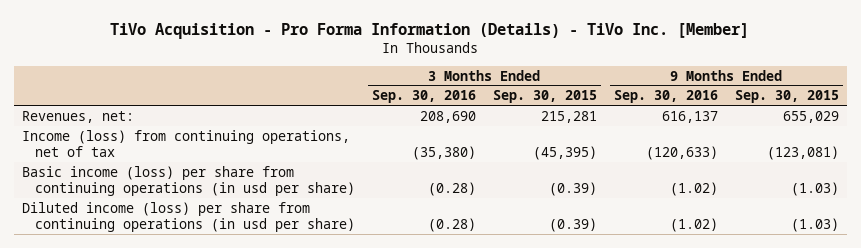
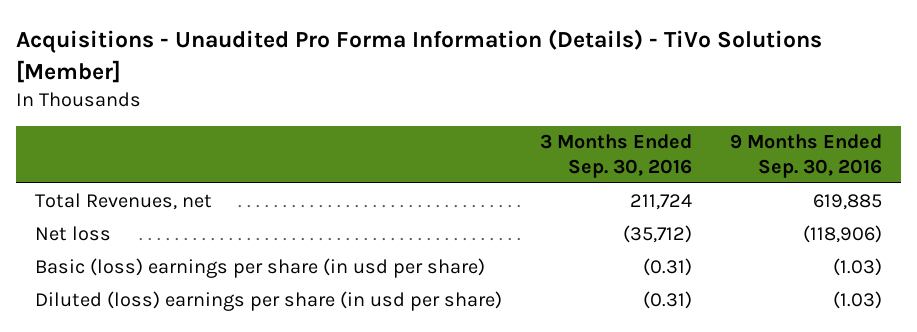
[110,22,750,39] TiVo Acquisition - Pro Forma Information (Details) - TiVo Inc. [Member] -> [16,29,823,83] Acquisitions - Unaudited Pro Forma Information (Details) - TiVo Solutions [Member]
[492,90,597,104] Sep. 30, 2015 -> none
[734,90,839,104] Sep. 30, 2015 -> none
[22,110,135,123] Revenues, net: -> [35,192,213,210] Total Revenues, net
[420,110,477,123] 208,690 -> [629,193,692,210] 211,724
[661,110,718,123] 616,137 -> [812,193,882,210] 619,885
[22,129,351,157] Income (loss) from continuing operations, net of tax -> [35,225,112,241] Net loss
[412,145,477,160] (35,380) -> [622,224,692,243] (35,712)
[645,145,718,160] (120,633) -> [802,224,882,243] (118,906)
[22,165,356,196] Basic income (loss) per share from continuing operations (in usd per share) -> [35,257,486,278] Basic (loss) earnings per share (in usd per share)
[428,181,477,196] (0.28) -> [642,257,692,276] (0.31)
[669,181,718,196] (1.02) -> [832,257,882,276] (1.03)
[22,201,356,232] Diluted income (loss) per share from continuing operations (in usd per share) -> [35,290,503,311] Diluted (loss) earnings per share (in usd per share)
[428,217,477,232] (0.28) -> [642,290,692,309] (0.31)
[669,217,718,232] (1.02) -> [832,290,882,309] (1.03)

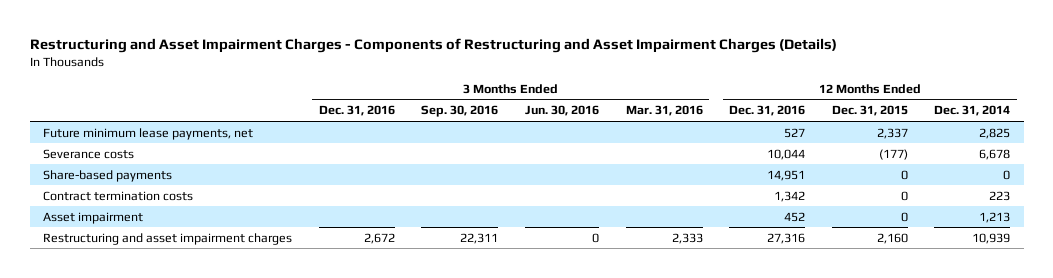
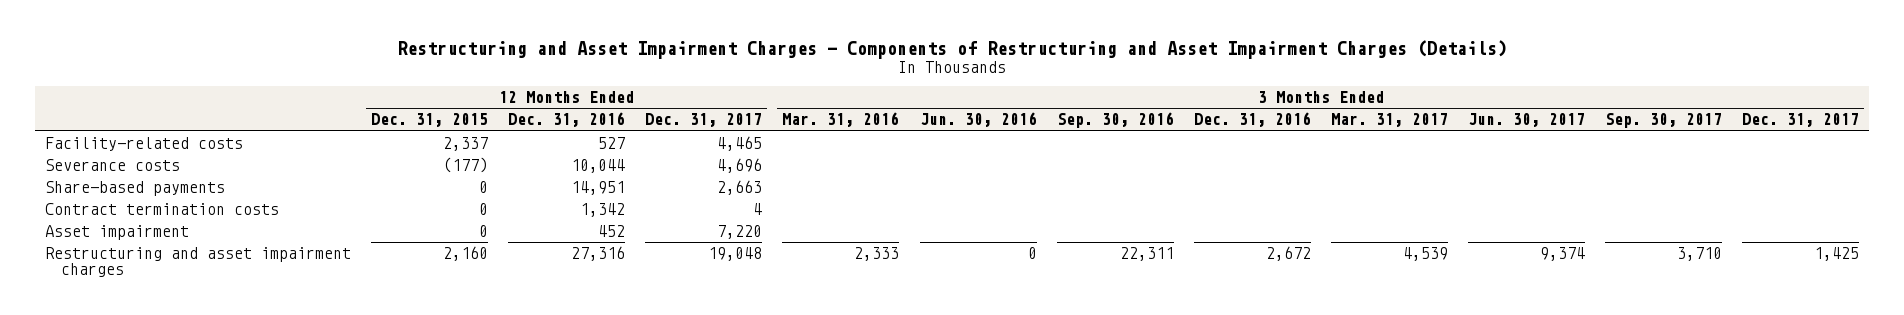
[934,105,1011,117] Dec. 31, 2014 -> none
none -> [645,113,763,128] Dec. 31, 2017
none -> [1330,113,1448,128] Mar. 31, 2017
none -> [1467,113,1585,128] Jun. 30, 2017
none -> [1604,113,1722,129] Sep. 30, 2017
none -> [1741,113,1859,128] Dec. 31, 2017
[42,127,253,140] Future minimum lease payments, net -> [45,137,244,152] Facility-related costs

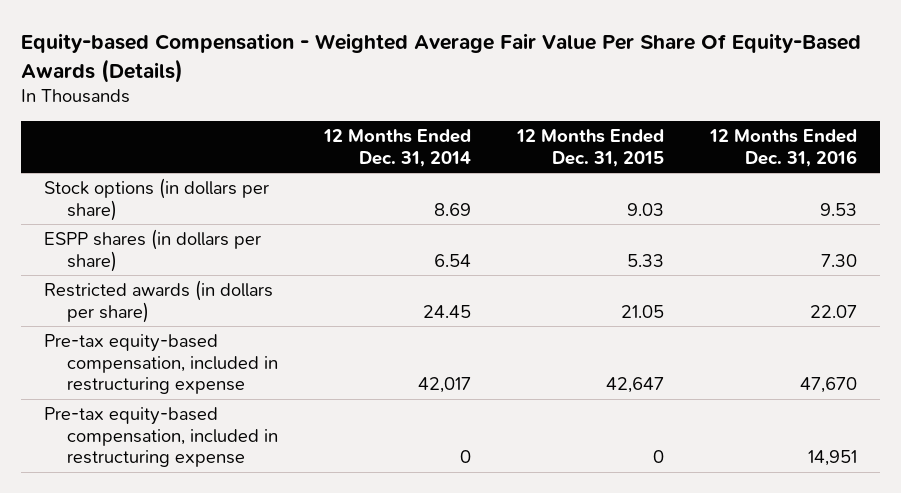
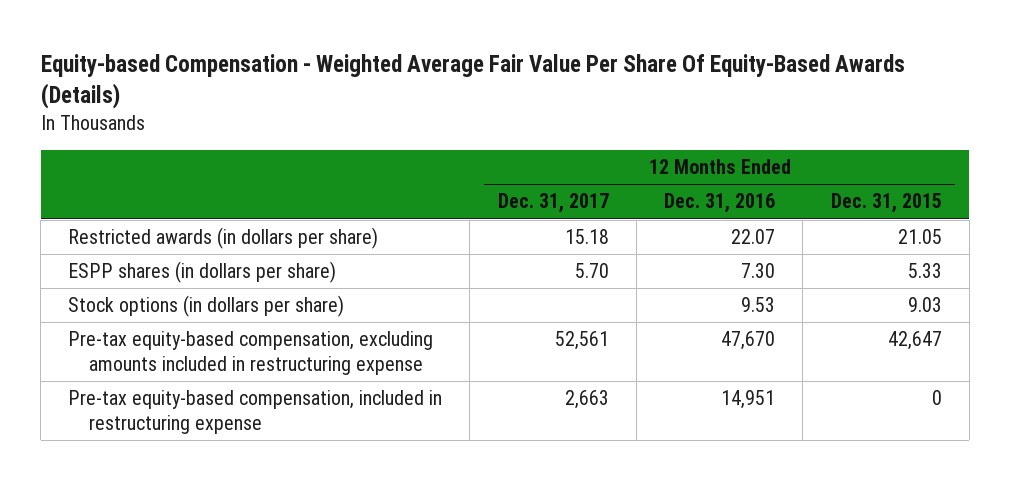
[322,128,471,167] 12 Months Ended Dec. 31, 2014 -> none
none -> [497,193,609,214] Dec. 31, 2017
[43,229,261,272] ESPP shares (in dollars per share) -> [68,261,337,284] ESPP shares (in dollars per share)
[43,178,269,221] Stock options (in dollars per share) -> [68,295,345,318] Stock options (in dollars per share)
[43,334,278,395] Pre-tax equity-based compensation, included in restructuring expense -> [68,331,434,375] Pre-tax equity-based compensation, excluding amounts included in restructuring expense

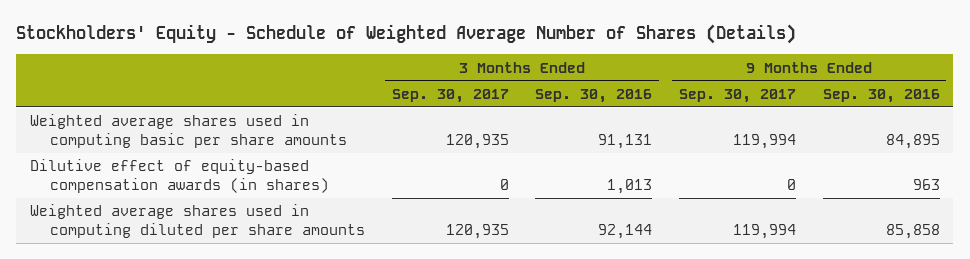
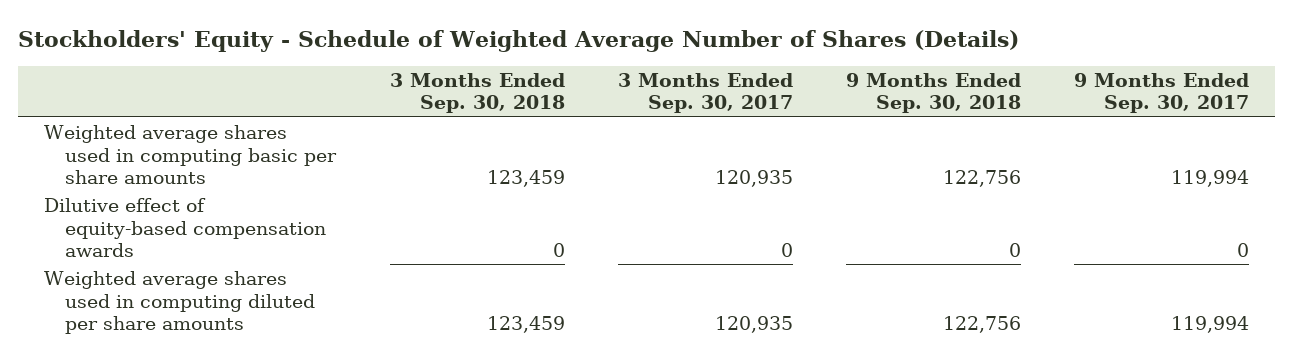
[535,88,653,103] Sep. 30, 2016 -> none
[822,88,940,103] Sep. 30, 2016 -> none
none -> [389,72,565,114] 3 Months Ended Sep. 30, 2018
none -> [845,72,1021,114] 9 Months Ended Sep. 30, 2018
[29,159,329,194] Dilutive effect of equity-based compensation awards (in shares) -> [44,198,327,258] Dilutive effect of equity-based compensation awards

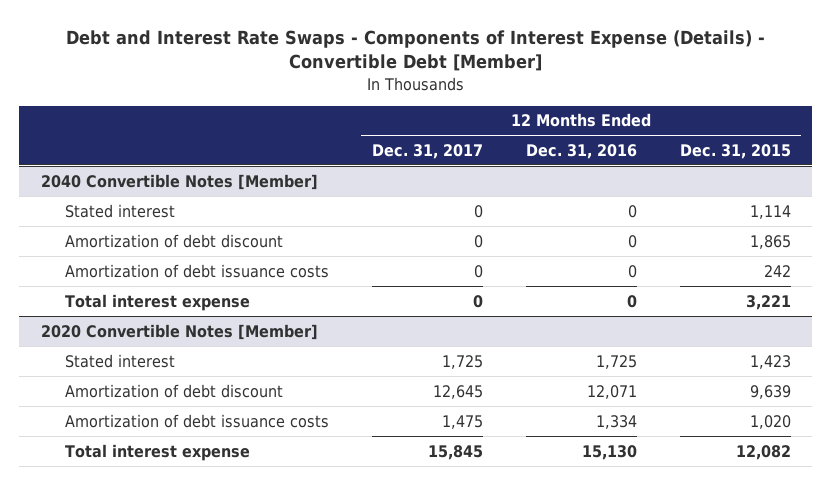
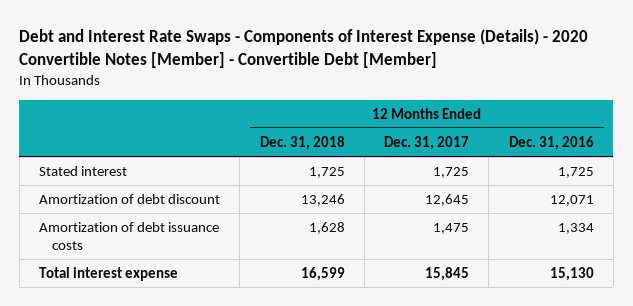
[65,29,765,72] Debt and Interest Rate Swaps - Components of Interest Expense (Details) - Convertible Debt [Member] -> [19,29,589,68] Debt and Interest Rate Swaps - Components of Interest Expense (Details) - 2020 Convertible Notes [Member] - Convertible Debt [Member]
[679,143,791,159] Dec. 31, 2015 -> none
none -> [259,135,345,150] Dec. 31, 2018
[40,173,318,190] 2040 Convertible Notes [Member] -> none
[64,203,175,218] Stated interest -> none
[64,233,283,248] Amortization of debt discount -> none
[64,263,329,278] Amortization of debt issuance costs -> none
[64,293,250,311] Total interest expense -> none
[40,323,318,340] 2020 Convertible Notes [Member] -> none

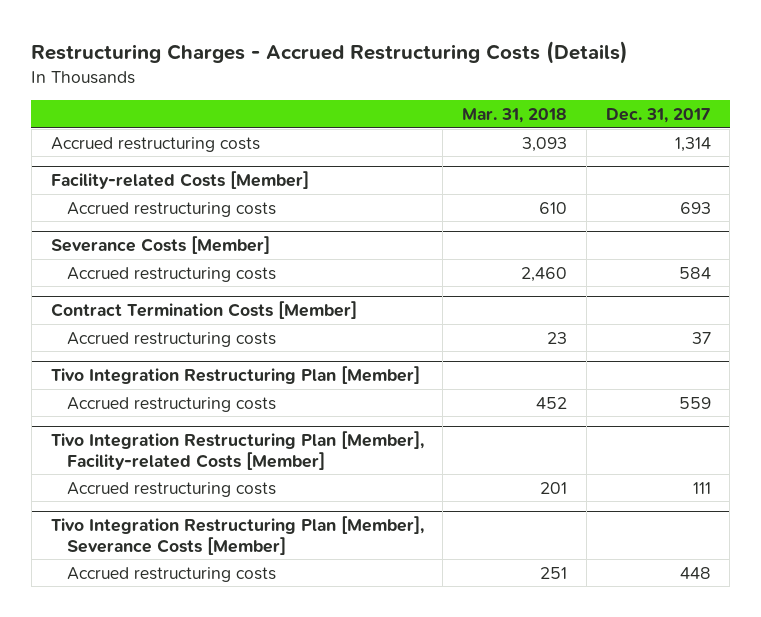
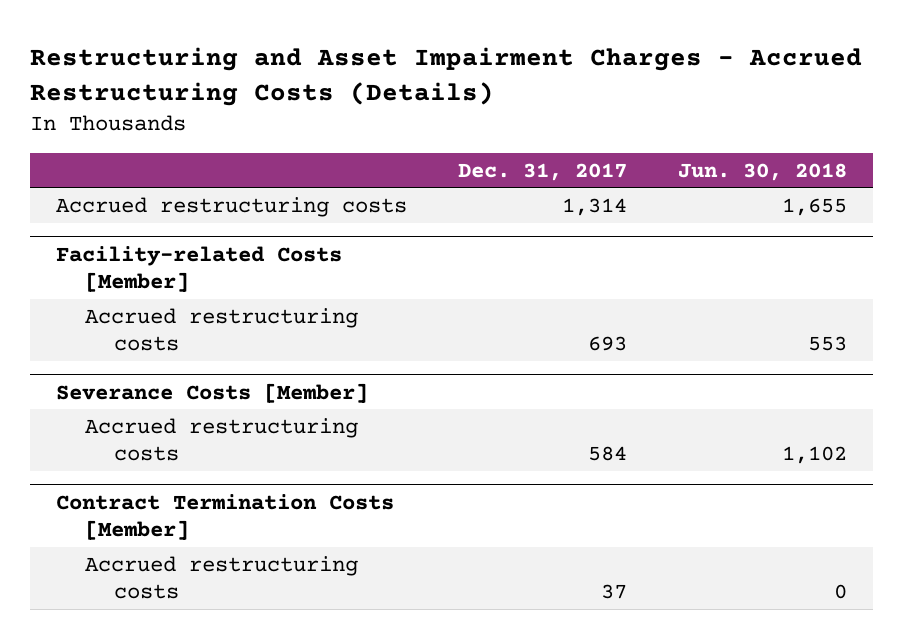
[31,40,629,64] Restructuring Charges - Accrued Restructuring Costs (Details) -> [30,47,863,107] Restructuring and Asset Impairment Charges - Accrued Restructuring Costs (Details)
[462,107,568,123] Mar. 31, 2018 -> none
none -> [678,162,848,181] Jun. 30, 2018
[50,365,420,384] Tivo Integration Restructuring Plan [Member] -> none
[67,396,277,412] Accrued restructuring costs -> none
[50,430,424,470] Tivo Integration Restructuring Plan [Member], Facility-related Costs [Member] -> none
[67,481,277,497] Accrued restructuring costs -> none
[50,515,424,555] Tivo Integration Restructuring Plan [Member], Severance Costs [Member] -> none
[67,566,277,582] Accrued restructuring costs -> none

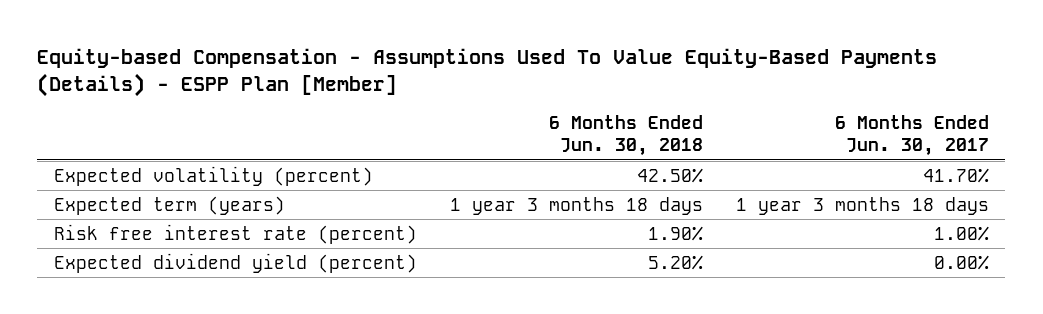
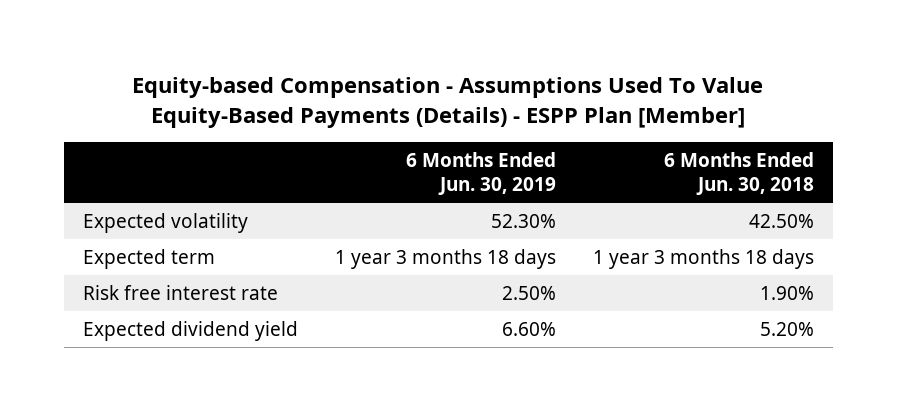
[834,115,989,157] 6 Months Ended Jun. 30, 2017 -> none
none -> [405,151,556,196] 6 Months Ended Jun. 30, 2019
[53,165,373,186] Expected volatility (percent) -> [82,212,248,233] Expected volatility
[53,195,285,215] Expected term (years) -> [82,248,215,269] Expected term
[53,223,417,244] Risk free interest rate (percent) -> [82,284,278,300] Risk free interest rate
[53,252,417,273] Expected dividend yield (percent) -> [82,320,298,341] Expected dividend yield

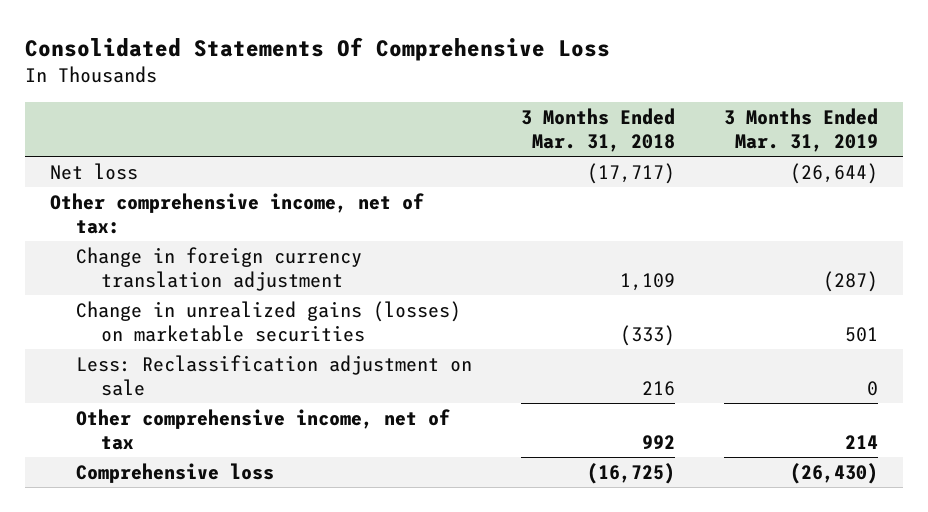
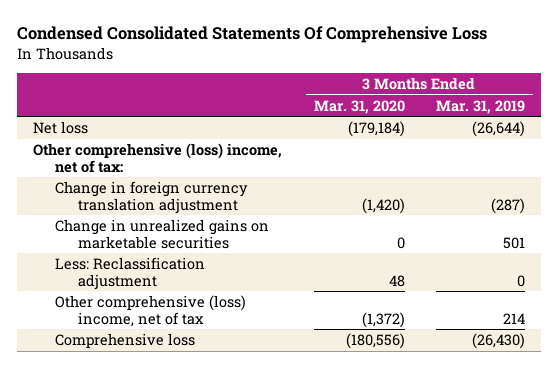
[25,36,611,61] Consolidated Statements Of Comprehensive Loss -> [16,26,487,44] Condensed Consolidated Statements Of Comprehensive Loss
[520,107,675,153] 3 Months Ended Mar. 31, 2018 -> none
none -> [313,99,405,114] Mar. 31, 2020
[49,192,424,234] Other comprehensive income, net of tax: -> [32,143,282,173] Other comprehensive (loss) income, net of tax:
[75,300,461,342] Change in unrealized gains (losses) on marketable securities -> [55,219,270,249] Change in unrealized gains on marketable securities
[75,354,472,396] Less: Reclassification adjustment on sale -> [55,257,206,290] Less: Reclassification adjustment
[75,408,450,450] Other comprehensive income, net of tax -> [55,295,247,327] Other comprehensive (loss) income, net of tax

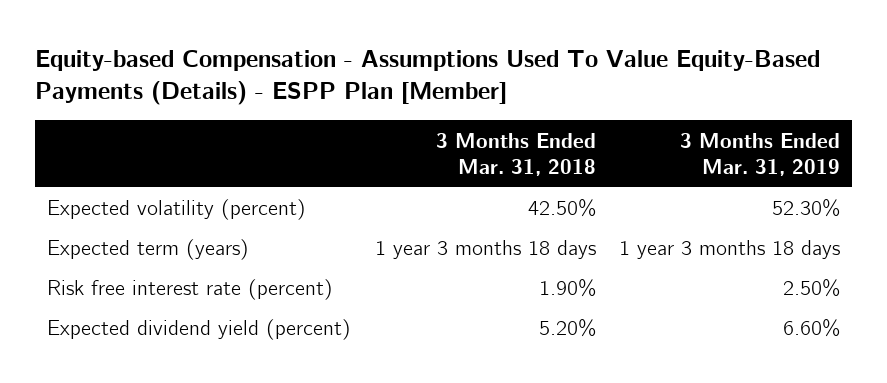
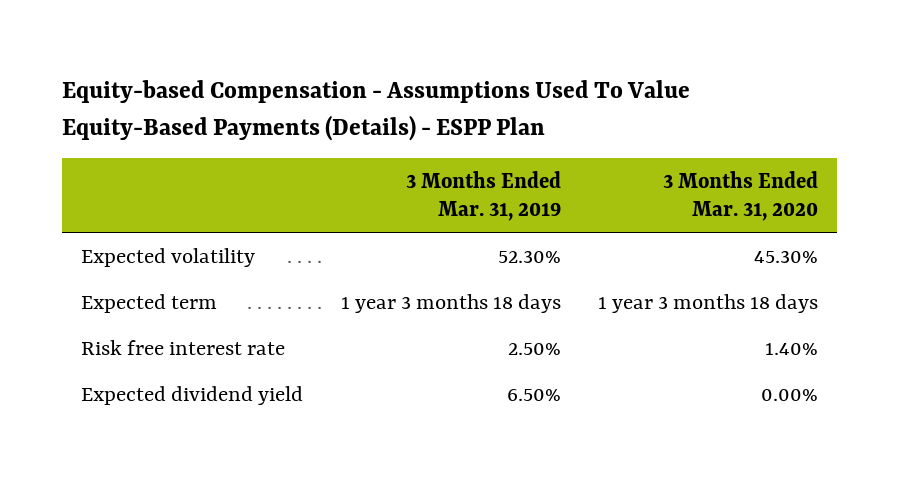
[35,50,821,106] Equity-based Compensation - Assumptions Used To Value Equity-Based Payments (Details) - ESPP Plan [Member] -> [62,80,691,141] Equity-based Compensation - Assumptions Used To Value Equity-Based Payments (Details) - ESPP Plan
[435,132,596,176] 3 Months Ended Mar. 31, 2018 -> none
none -> [663,170,819,221] 3 Months Ended Mar. 31, 2020
[46,199,306,221] Expected volatility (percent) -> [80,247,255,267] Expected volatility
[46,239,249,261] Expected term (years) -> [80,293,217,313] Expected term
[46,279,333,301] Risk free interest rate (percent) -> [80,339,285,355] Risk free interest rate
[46,319,351,341] Expected dividend yield (percent) -> [80,385,303,405] Expected dividend yield
[783,319,841,338] 6.60% -> [506,388,561,401] 6.50%

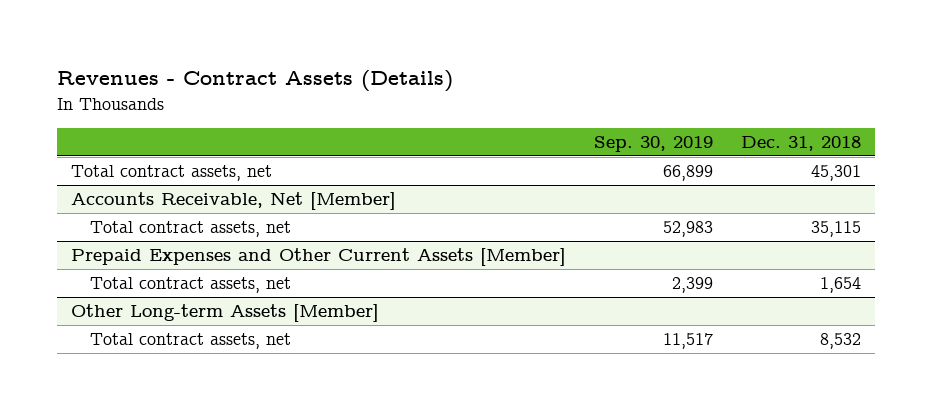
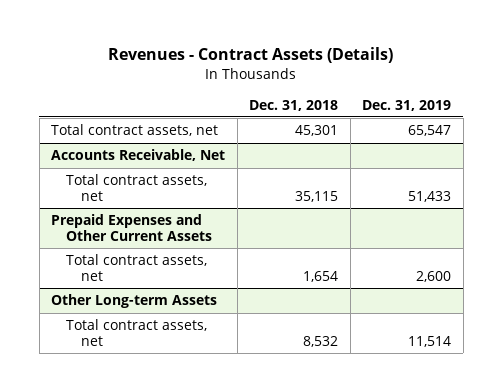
[594,135,714,152] Sep. 30, 2019 -> none
none -> [362,99,452,111] Dec. 31, 2019
[71,192,397,211] Accounts Receivable, Net [Member] -> [51,149,226,162] Accounts Receivable, Net
[71,248,567,267] Prepaid Expenses and Other Current Assets [Member] -> [51,214,212,242] Prepaid Expenses and Other Current Assets
[71,304,380,323] Other Long-term Assets [Member] -> [51,294,218,309] Other Long-term Assets

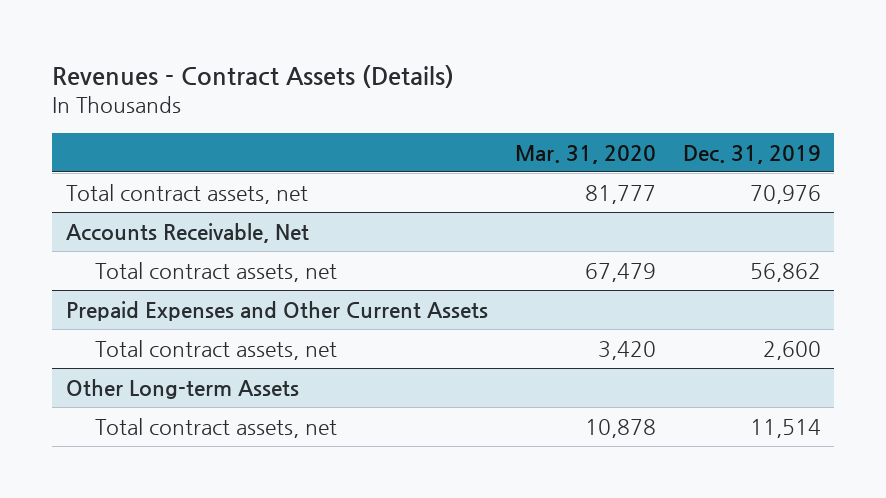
[249,99,339,111] Dec. 31, 2018 -> none
none -> [514,144,656,164] Mar. 31, 2020
[408,125,452,137] 65,547 -> [749,184,821,204] 70,976
[408,191,452,203] 51,433 -> [749,262,821,282] 56,862

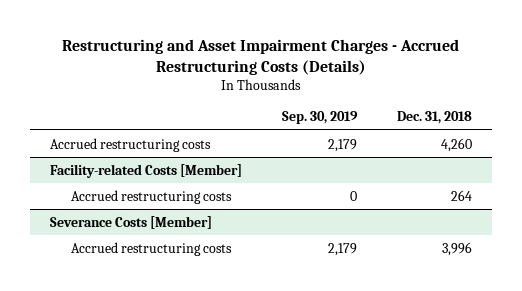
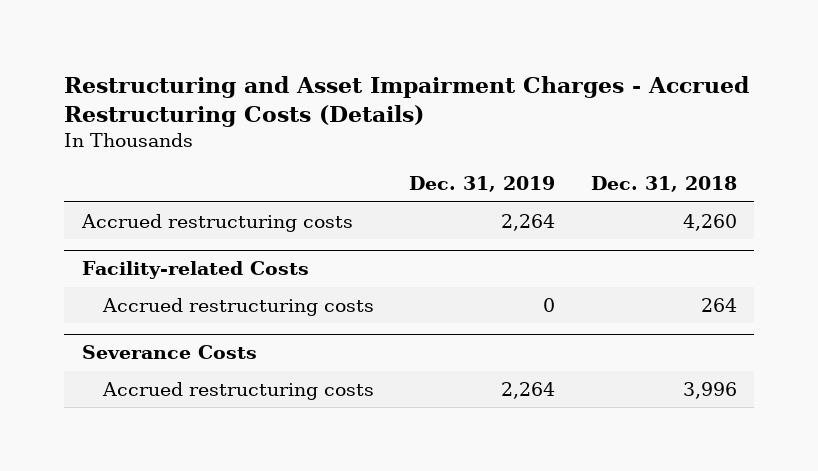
[282,111,359,125] Sep. 30, 2019 -> none
none -> [409,176,556,193] Dec. 31, 2019
[50,163,243,178] Facility-related Costs [Member] -> [81,261,309,280] Facility-related Costs
[50,215,213,229] Severance Costs [Member] -> [81,345,257,360] Severance Costs

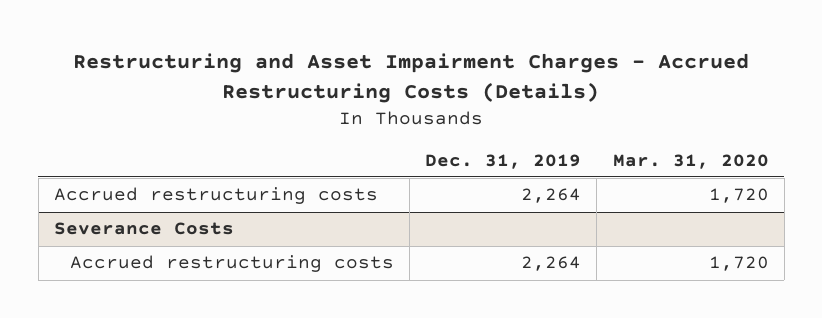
[590,176,737,193] Dec. 31, 2018 -> none
none -> [612,153,769,169] Mar. 31, 2020
[81,261,309,280] Facility-related Costs -> none
[101,297,374,316] Accrued restructuring costs -> none

